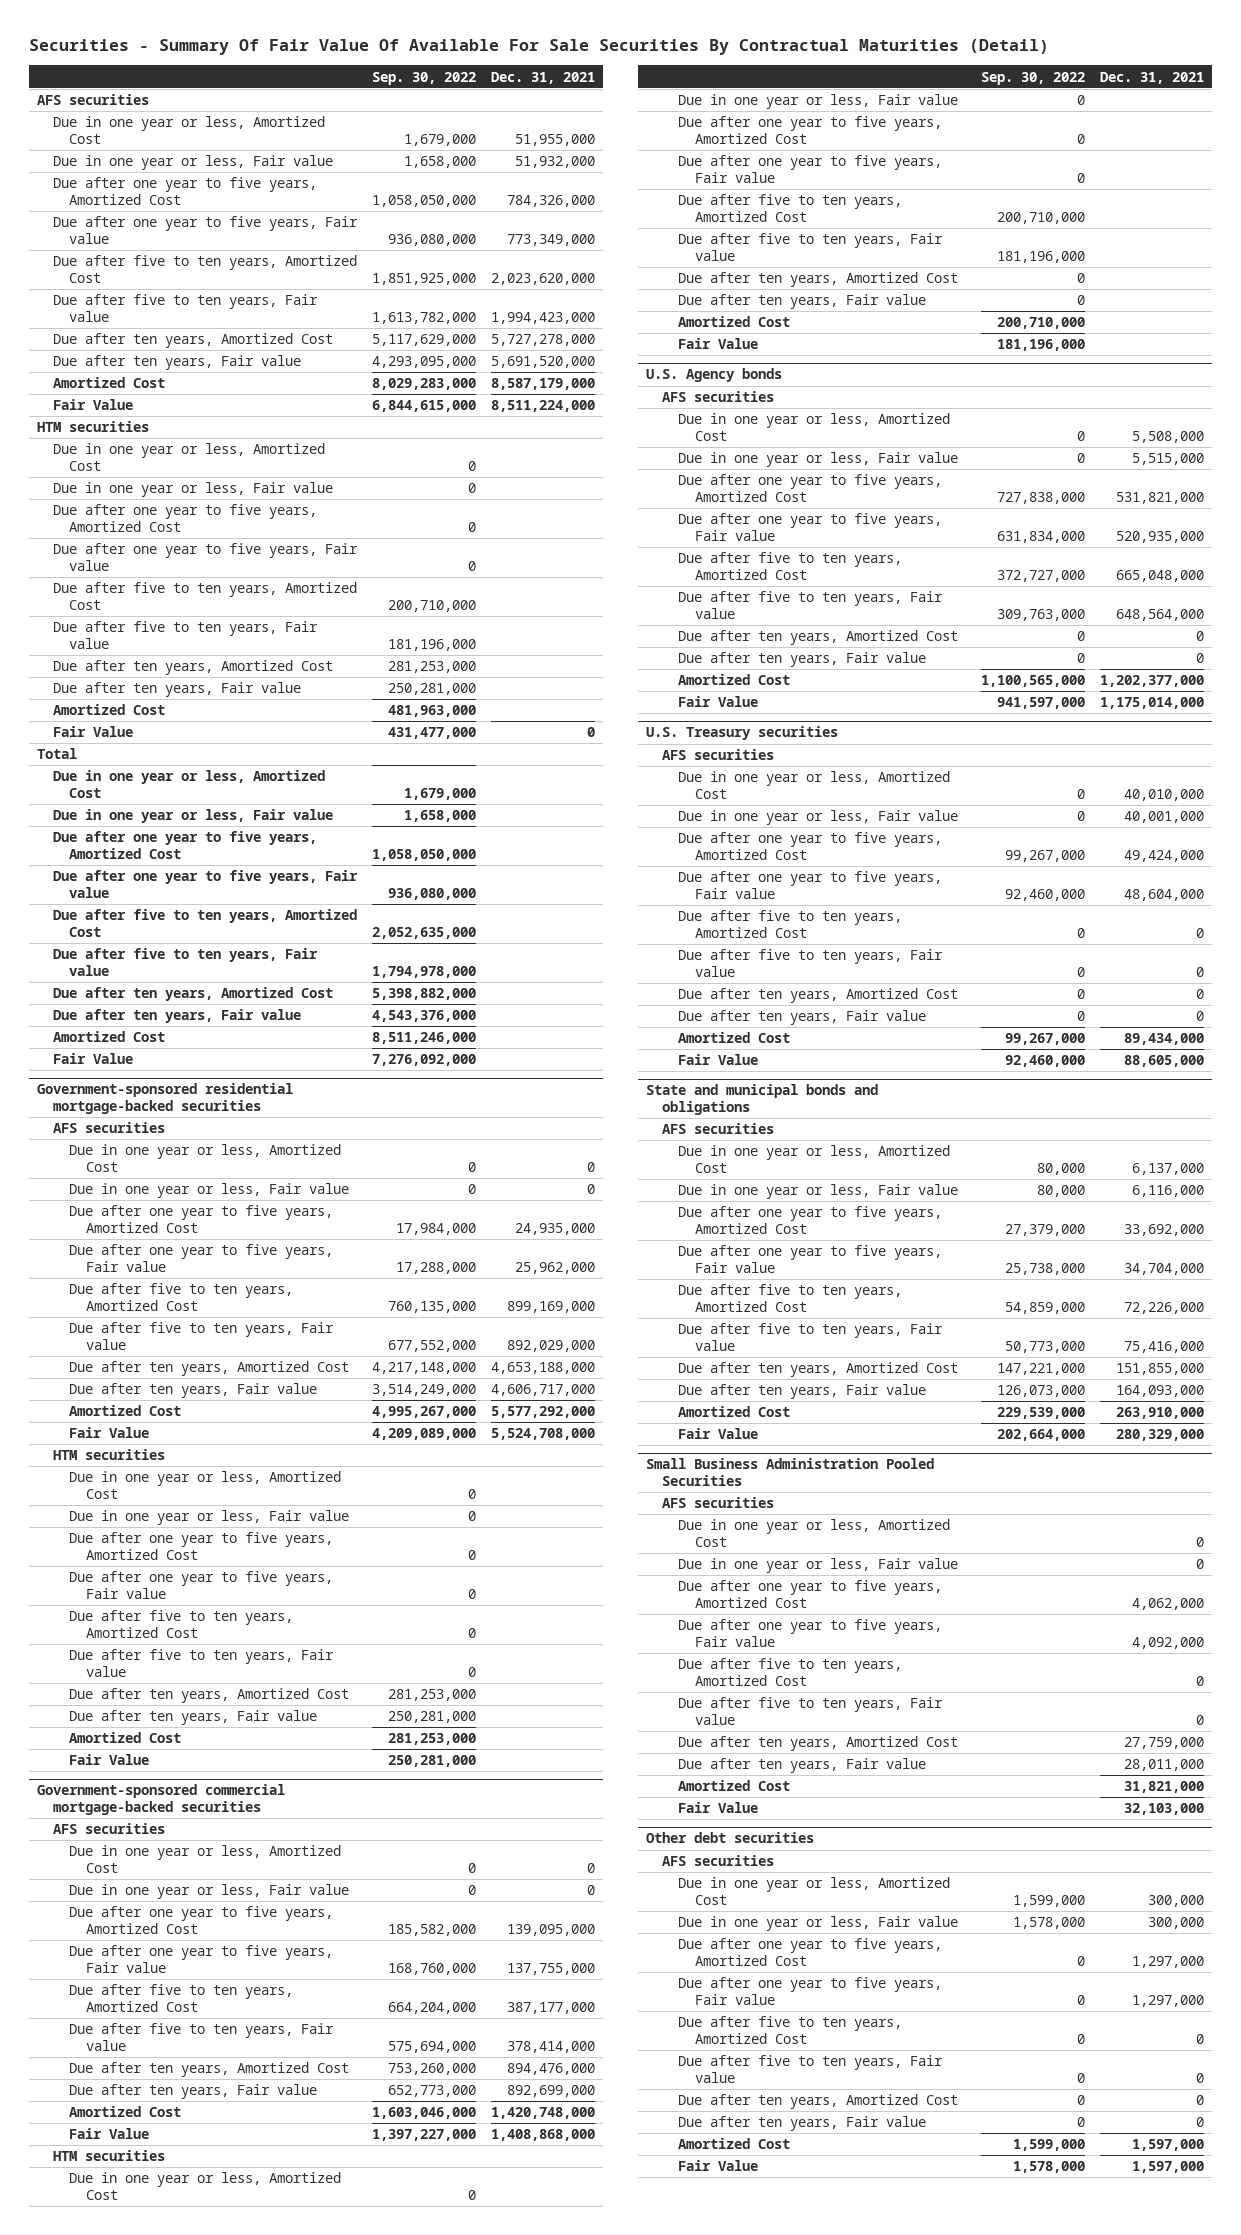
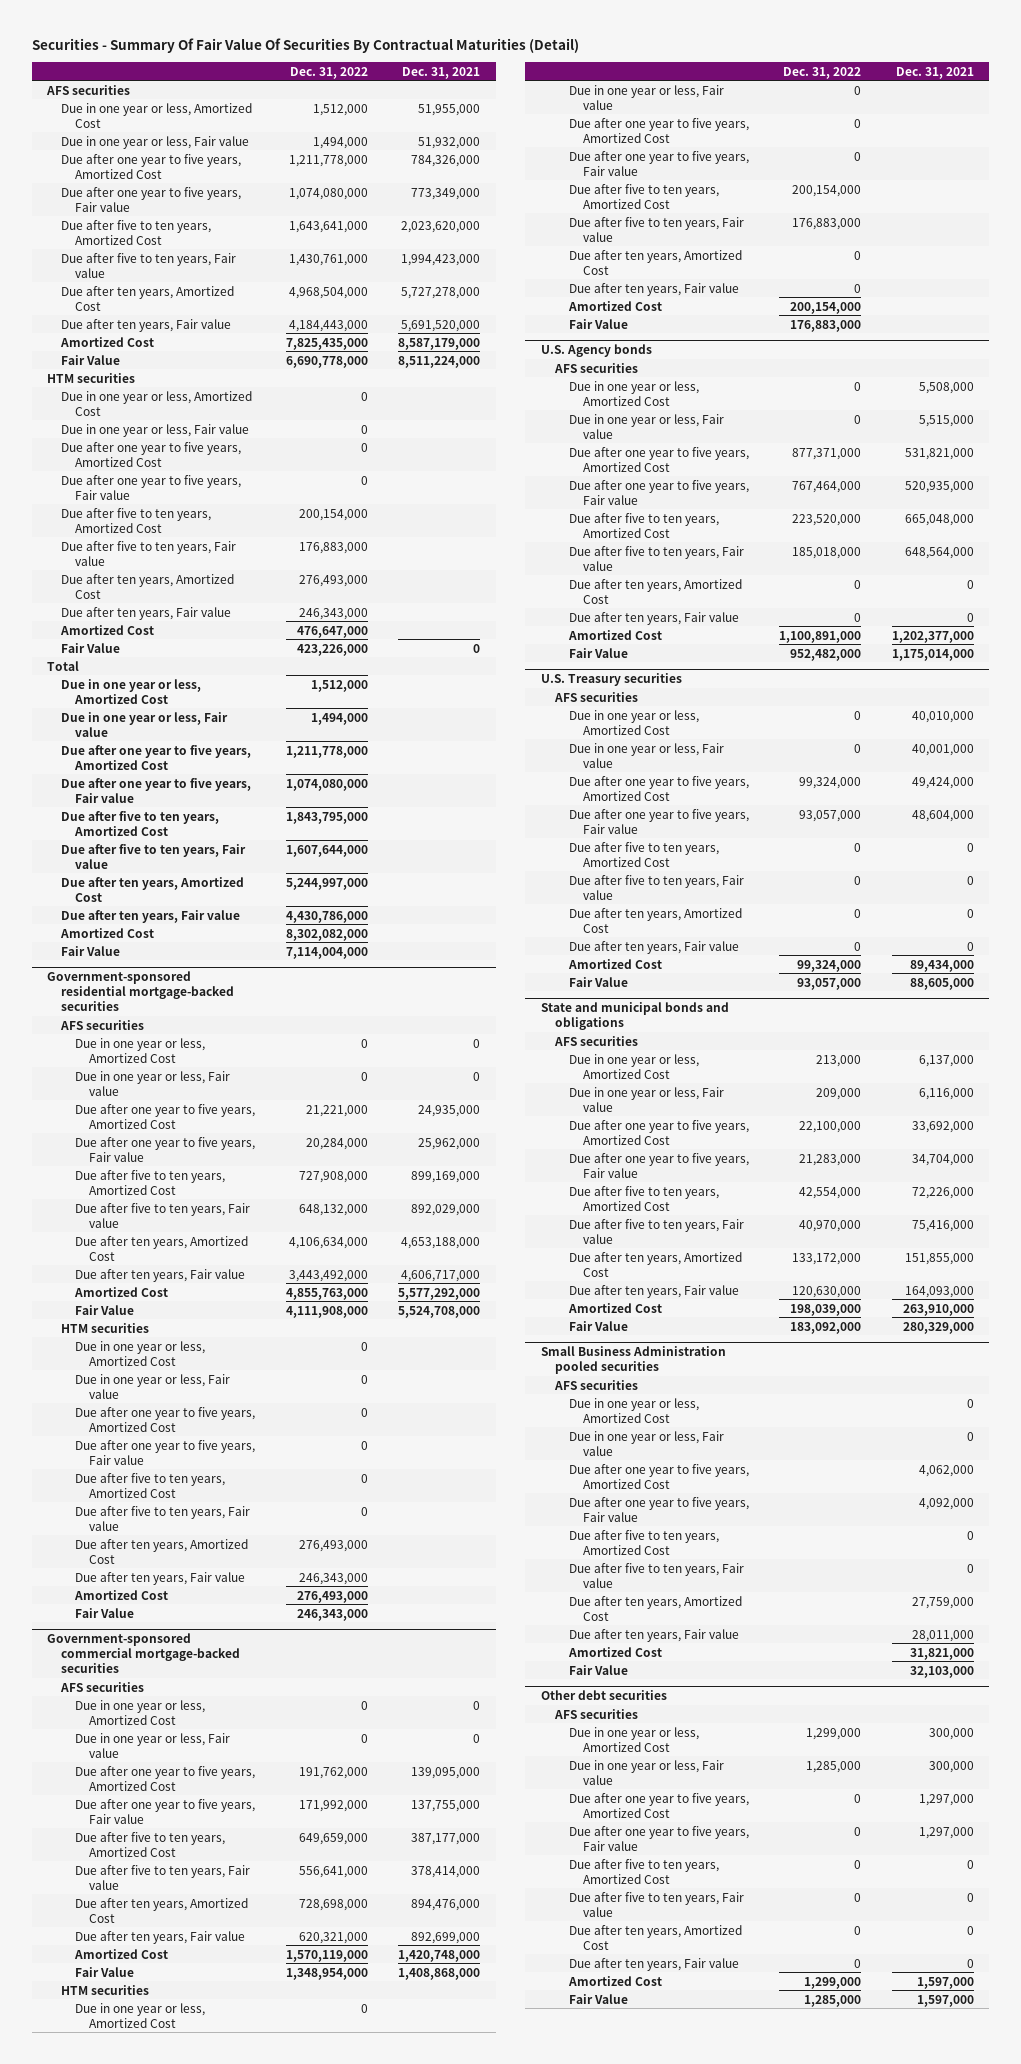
[29,39,1050,56] Securities - Summary Of Fair Value Of Available For Sale Securities By Contractual Maturities (Detail) -> [31,38,579,54] Securities - Summary Of Fair Value Of Securities By Contractual Maturities (Detail)
[372,71,477,85] Sep. 30, 2022 -> none
none -> [289,66,368,79] Dec. 31, 2022
[645,1458,934,1487] Small Business Administration Pooled Securities -> [540,1346,726,1375] Small Business Administration pooled securities

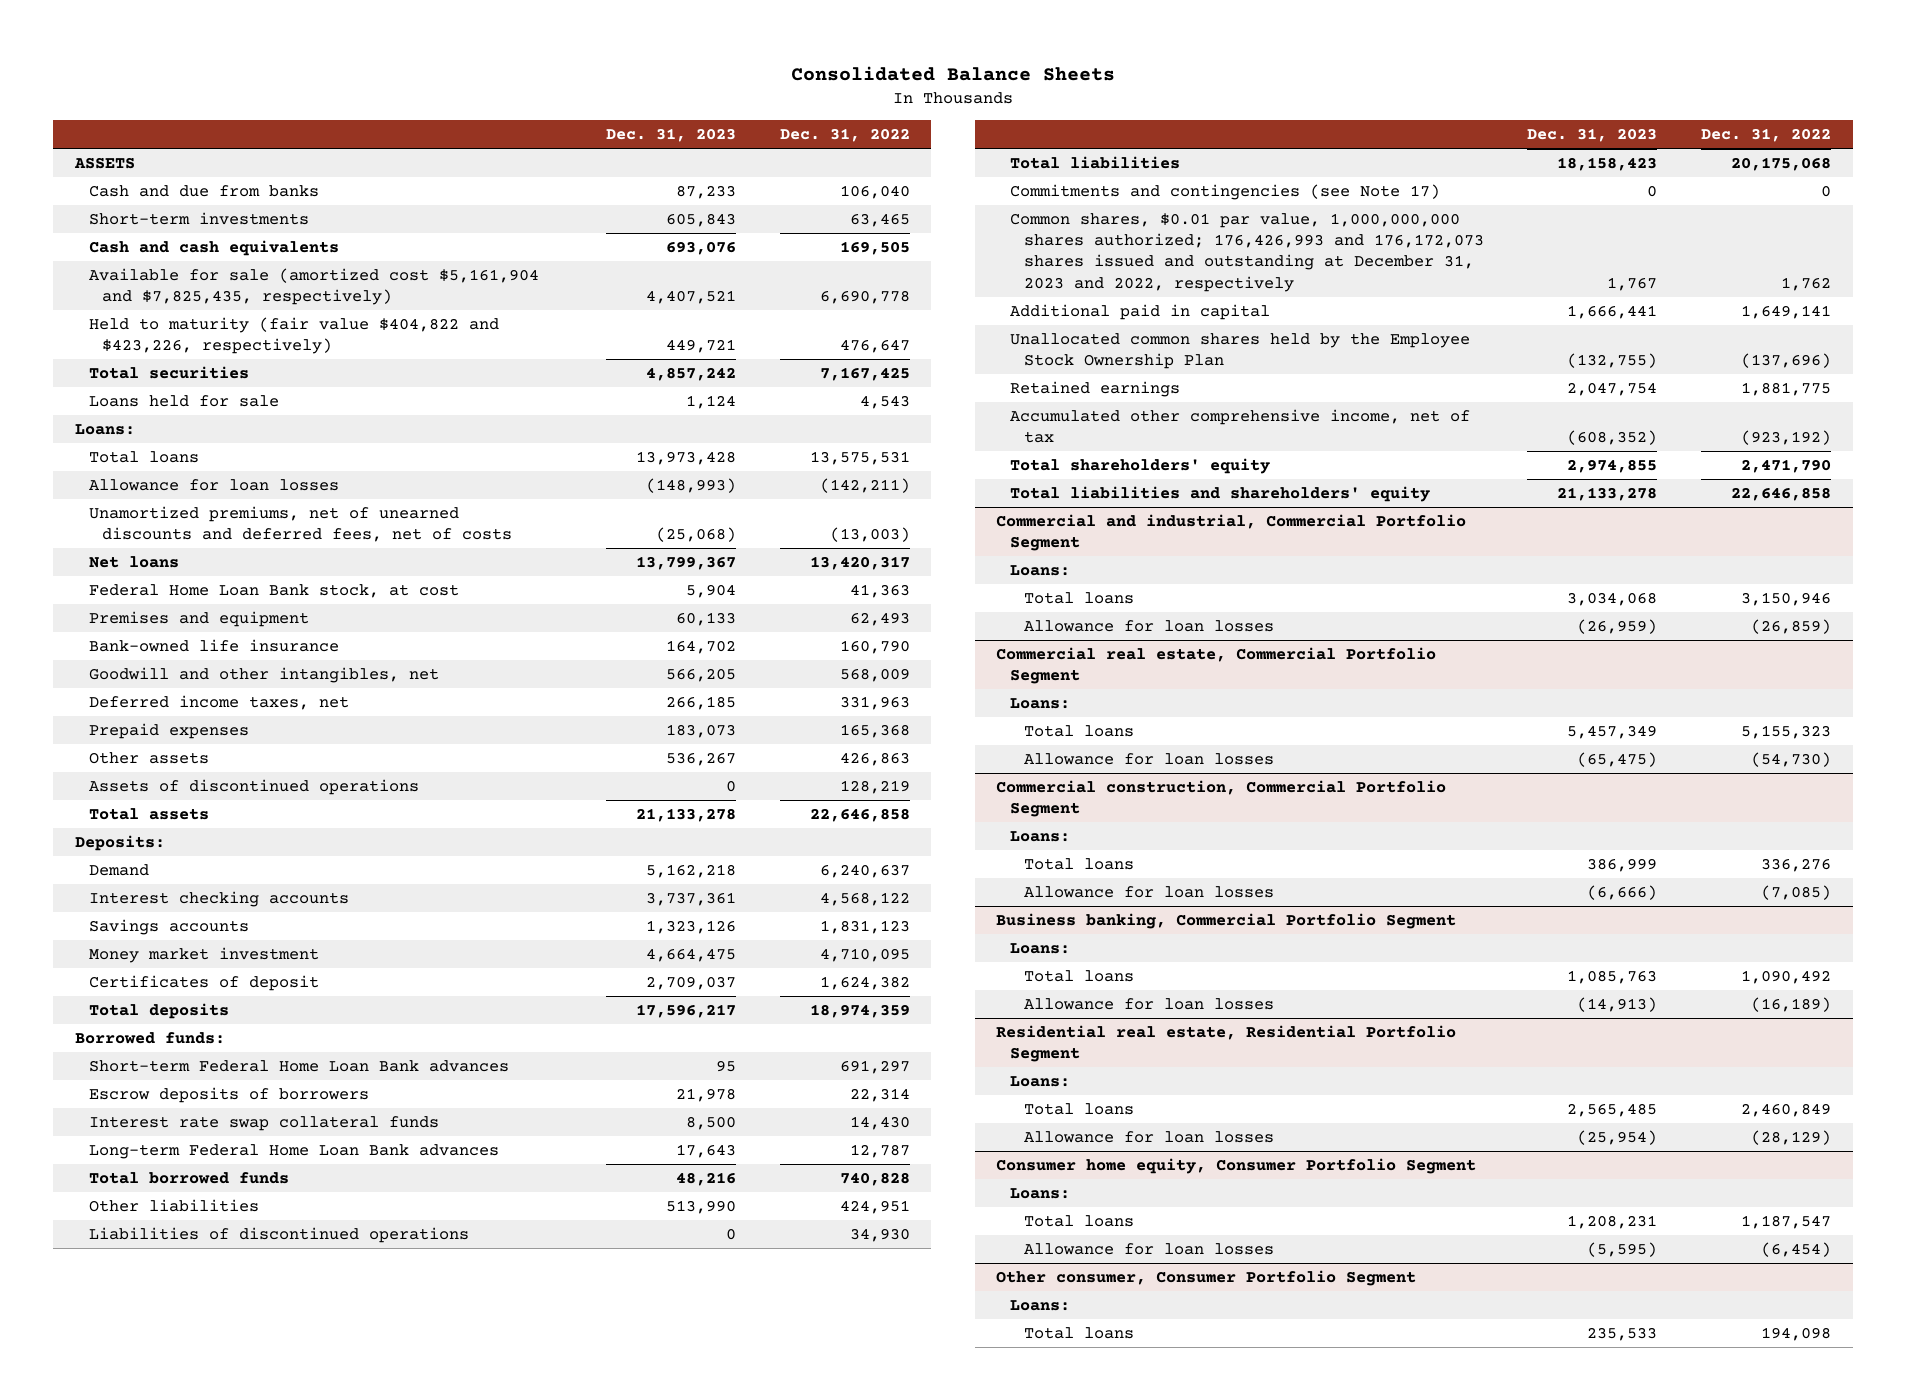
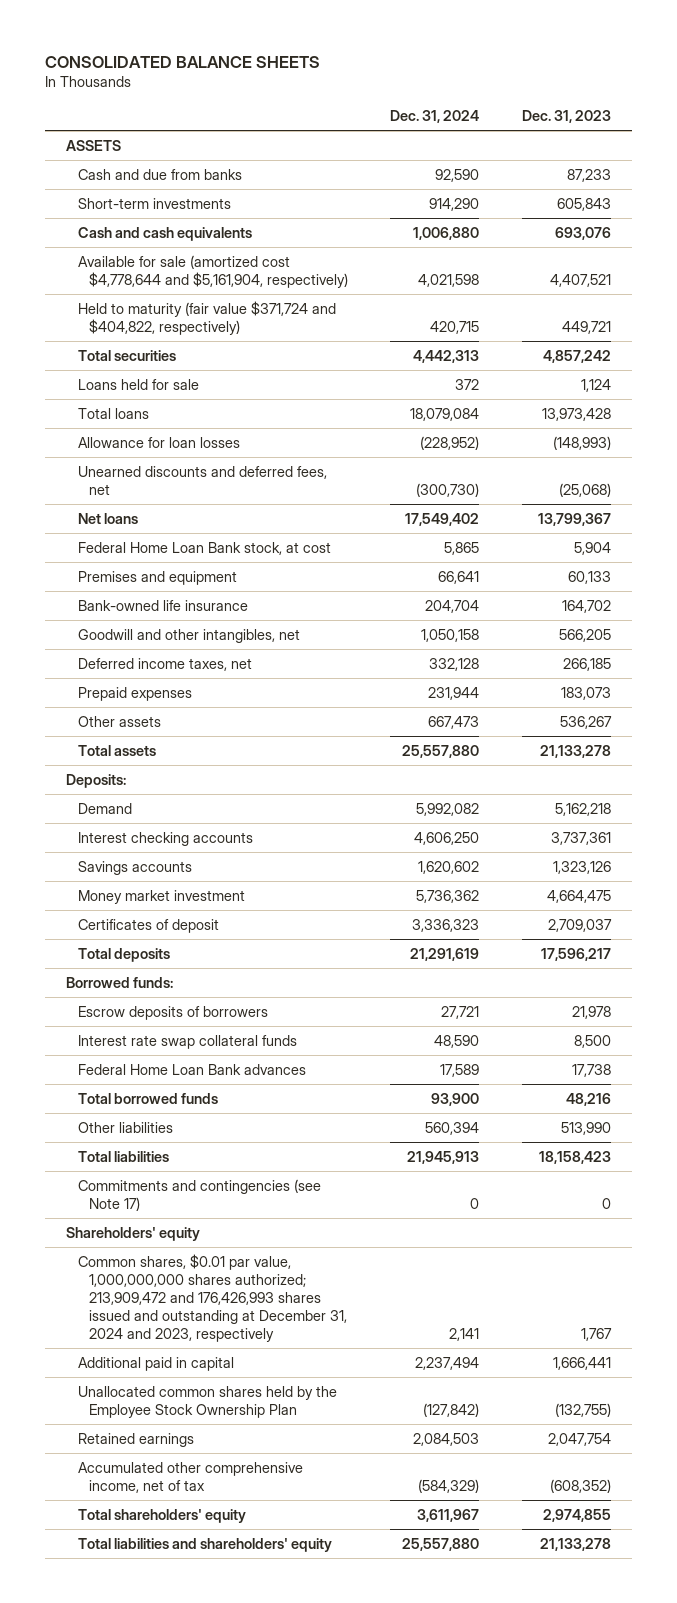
[790,65,1115,81] Consolidated Balance Sheets -> [45,55,321,68] CONSOLIDATED BALANCE SHEETS
[779,128,910,143] Dec. 31, 2022 -> none
none -> [390,110,480,124] Dec. 31, 2024
[88,267,539,306] Available for sale (amortized cost $5,161,904 and $7,825,435, respectively) -> [77,254,348,288] Available for sale (amortized cost $4,778,644 and $5,161,904, respectively)
[88,316,499,355] Held to maturity (fair value $404,822 and $423,226, respectively) -> [77,300,336,335] Held to maturity (fair value $371,724 and $404,822, respectively)
[74,423,135,435] Loans: -> none
[88,505,513,543] Unamortized premiums, net of unearned discounts and deferred fees, net of costs -> [77,465,327,495] Unearned discounts and deferred fees, net
[88,778,419,795] Assets of discontinued operations -> none
[88,1059,509,1072] Short-term Federal Home Loan Bank advances -> none
[88,1143,499,1159] Long-term Federal Home Loan Bank advances -> [77,1063,306,1075] Federal Home Loan Bank advances
[675,1143,736,1158] 17,643 -> [571,1063,611,1077] 17,738
[88,1226,469,1243] Liabilities of discontinued operations -> none
none -> [66,1226,201,1241] Shareholders' equity
[1010,212,1484,292] Common shares, $0.01 par value, 1,000,000,000 shares authorized; 176,426,993 and 176,172,073 shares issued and outstanding at December 31, 2023 and 2022, respectively -> [77,1253,347,1342] Common shares, $0.01 par value, 1,000,000,000 shares authorized; 213,909,472 and 176,426,993 shares issued and outstanding at December 31, 2024 and 2023, respectively
[996,513,1467,552] Commercial and industrial, Commercial Portfolio Segment -> none
[1010,564,1071,576] Loans: -> none
[1023,591,1134,604] Total loans -> none
[1023,619,1274,632] Allowance for loan losses -> none
[996,646,1437,685] Commercial real estate, Commercial Portfolio Segment -> none
[1010,697,1071,709] Loans: -> none
[1023,724,1134,737] Total loans -> none
[1023,752,1274,765] Allowance for loan losses -> none
[996,779,1447,818] Commercial construction, Commercial Portfolio Segment -> none
[1010,830,1071,842] Loans: -> none
[1023,857,1134,870] Total loans -> none
[1023,885,1274,898] Allowance for loan losses -> none
[996,912,1457,929] Business banking, Commercial Portfolio Segment -> none
[1010,942,1071,954] Loans: -> none
[1023,969,1134,982] Total loans -> none
[1023,997,1274,1010] Allowance for loan losses -> none
[996,1024,1457,1063] Residential real estate, Residential Portfolio Segment -> none
[1010,1075,1071,1087] Loans: -> none
[1023,1102,1134,1115] Total loans -> none
[1023,1130,1274,1143] Allowance for loan losses -> none
[996,1157,1477,1174] Consumer home equity, Consumer Portfolio Segment -> none
[1010,1187,1071,1199] Loans: -> none
[1023,1214,1134,1227] Total loans -> none
[1023,1242,1274,1255] Allowance for loan losses -> none
[996,1269,1417,1286] Other consumer, Consumer Portfolio Segment -> none
[1010,1299,1071,1311] Loans: -> none
[1023,1326,1134,1339] Total loans -> none

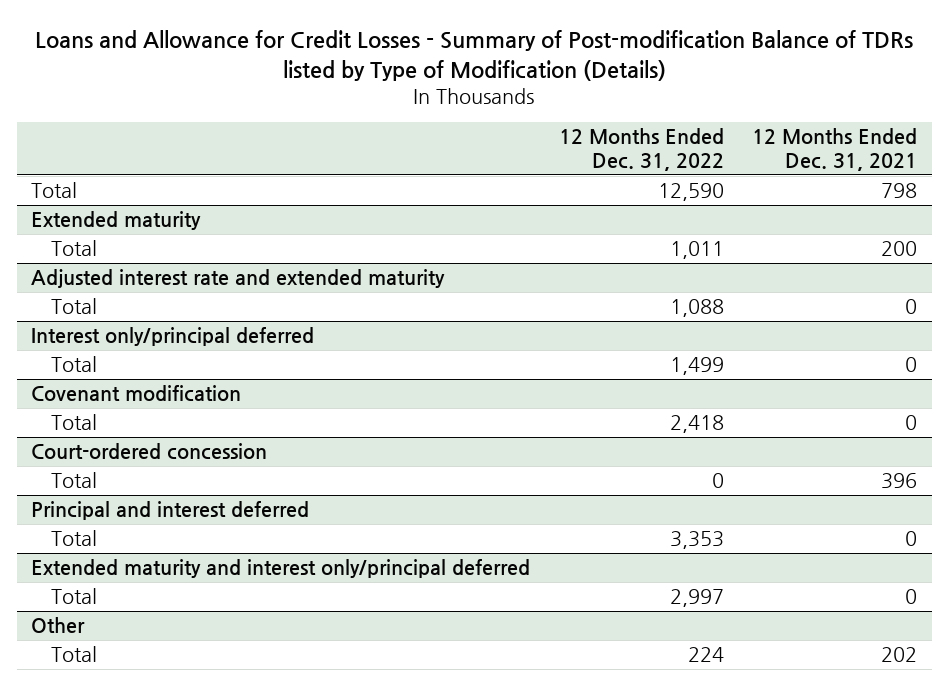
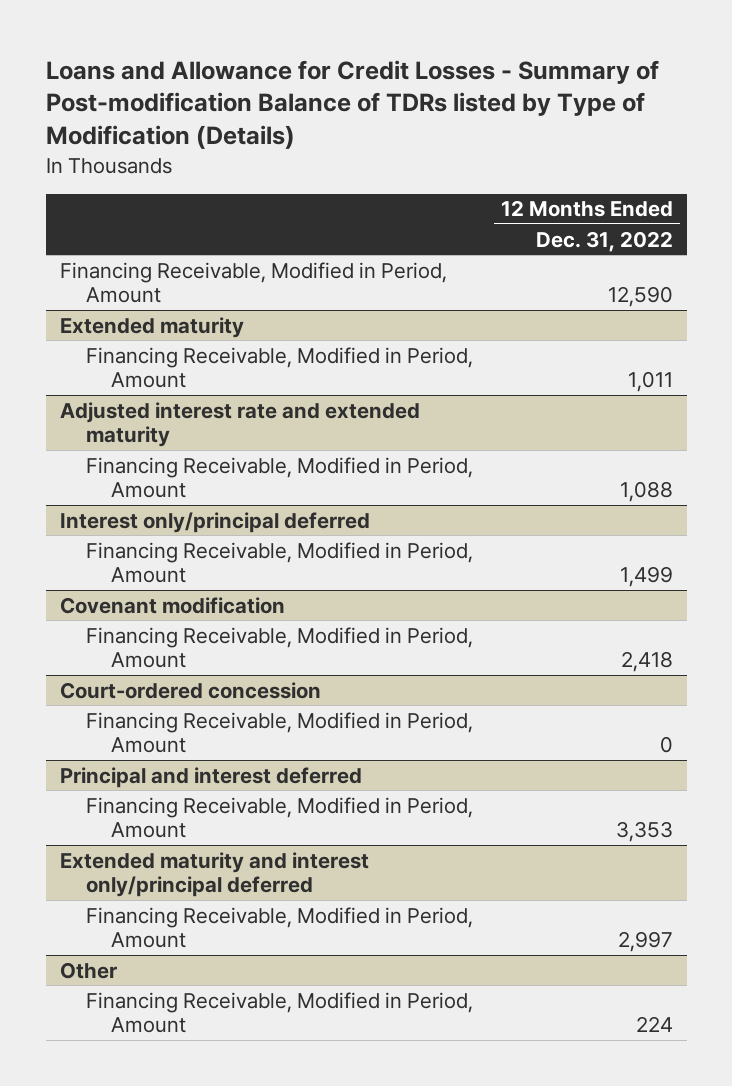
[752,128,918,171] 12 Months Ended Dec. 31, 2021 -> none
[31,182,78,199] Total -> [59,261,447,304] Financing Receivable, Modified in Period, Amount
[51,240,98,257] Total -> [85,346,473,389] Financing Receivable, Modified in Period, Amount
[51,298,98,315] Total -> [85,456,473,499] Financing Receivable, Modified in Period, Amount
[51,356,98,373] Total -> [85,541,473,584] Financing Receivable, Modified in Period, Amount
[51,414,98,431] Total -> [85,626,473,669] Financing Receivable, Modified in Period, Amount
[51,472,98,489] Total -> [85,711,473,754] Financing Receivable, Modified in Period, Amount
[51,530,98,547] Total -> [85,796,473,839] Financing Receivable, Modified in Period, Amount
[51,588,98,605] Total -> [85,906,473,949] Financing Receivable, Modified in Period, Amount
[51,646,98,663] Total -> [85,991,473,1034] Financing Receivable, Modified in Period, Amount

